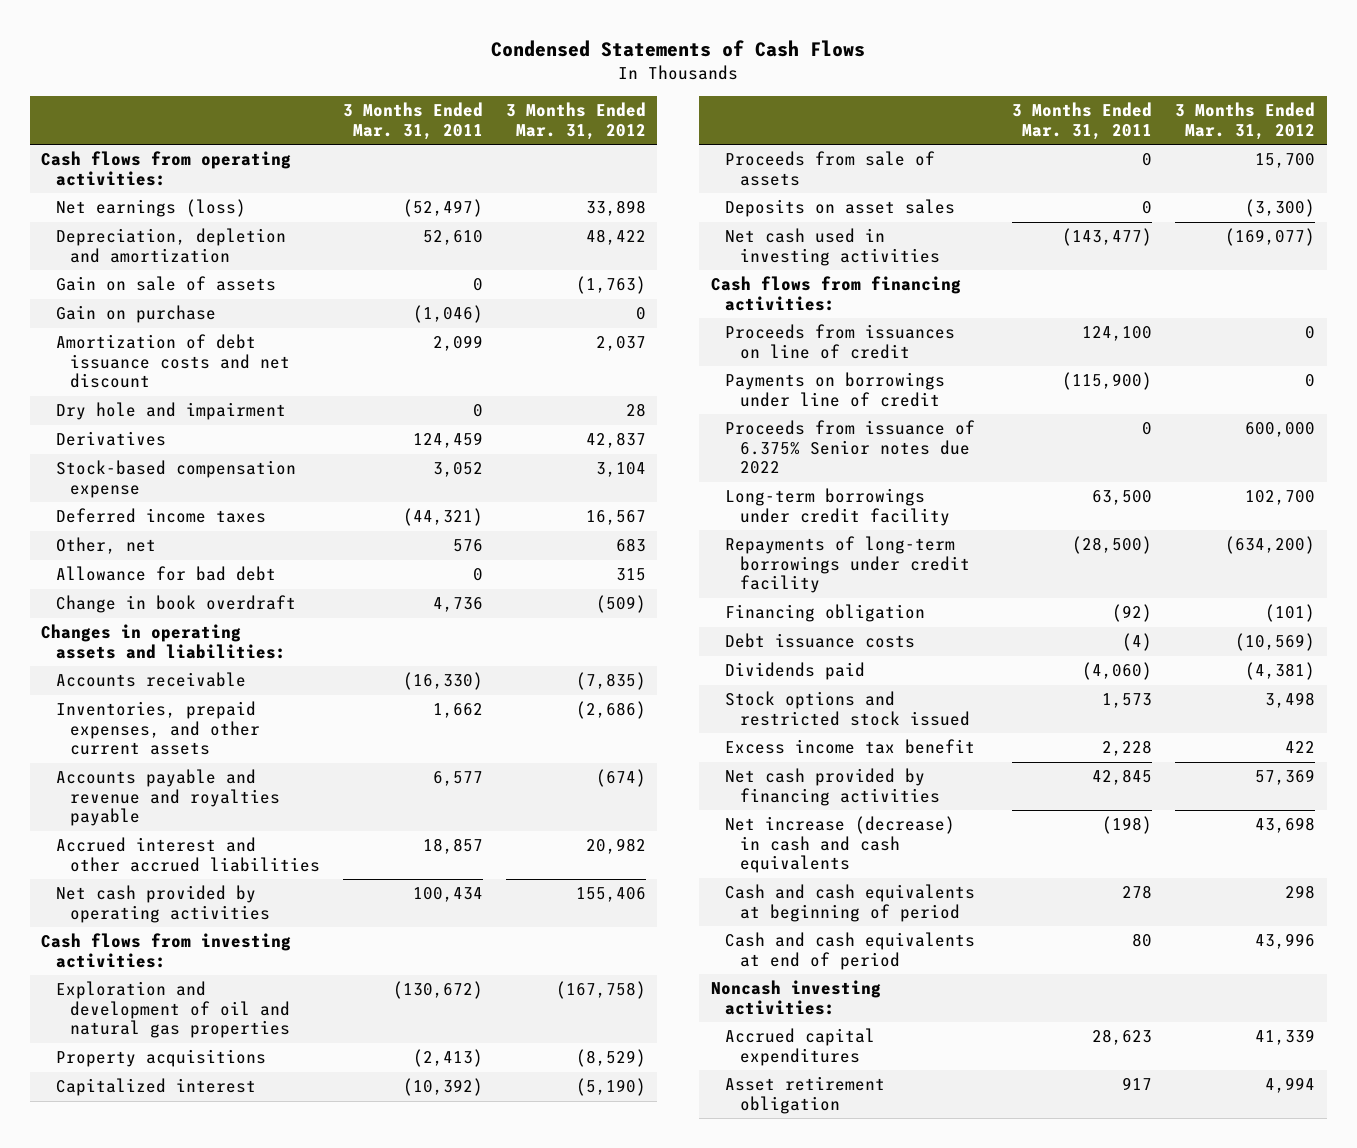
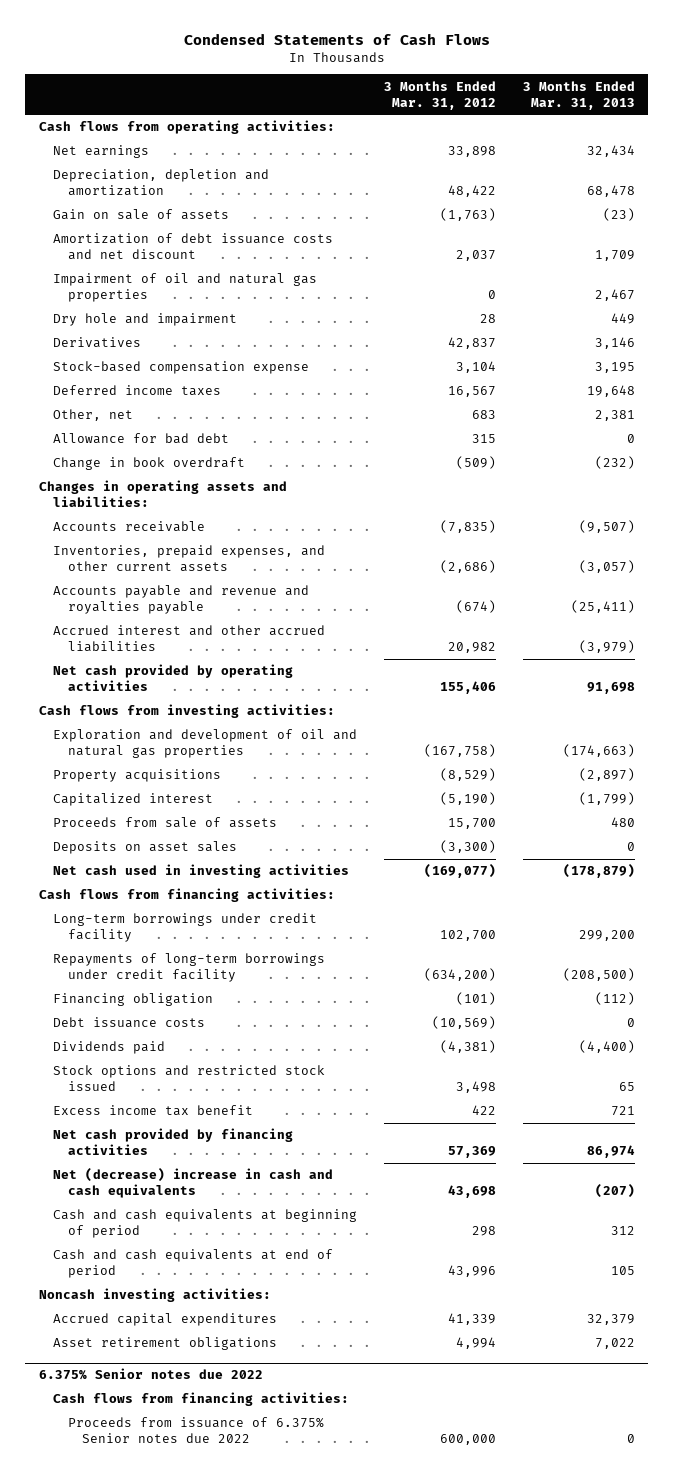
[343,102,484,140] 3 Months Ended Mar. 31, 2011 -> none
none -> [522,80,635,110] 3 Months Ended Mar. 31, 2013
[55,199,246,218] Net earnings (loss) -> [53,145,150,159] Net earnings
[55,305,216,324] Gain on purchase -> none
none -> [53,273,318,303] Impairment of oil and natural gas properties
[725,324,956,359] Proceeds from issuances on line of credit -> none
[725,372,946,407] Payments on borrowings under line of credit -> none
[725,420,976,475] Proceeds from issuance of 6.375% Senior notes due 2022 -> none
[725,816,956,874] Net increase (decrease) in cash and cash equivalents -> [53,1168,334,1199] Net (decrease) increase in cash and cash equivalents
[725,1076,886,1114] Asset retirement obligation -> [53,1337,278,1351] Asset retirement obligations
none -> [38,1368,263,1381] 6.375% Senior notes due 2022
none -> [53,1392,350,1407] Cash flows from financing activities:
none -> [67,1417,324,1444] Proceeds from issuance of 6.375% Senior notes due 2022

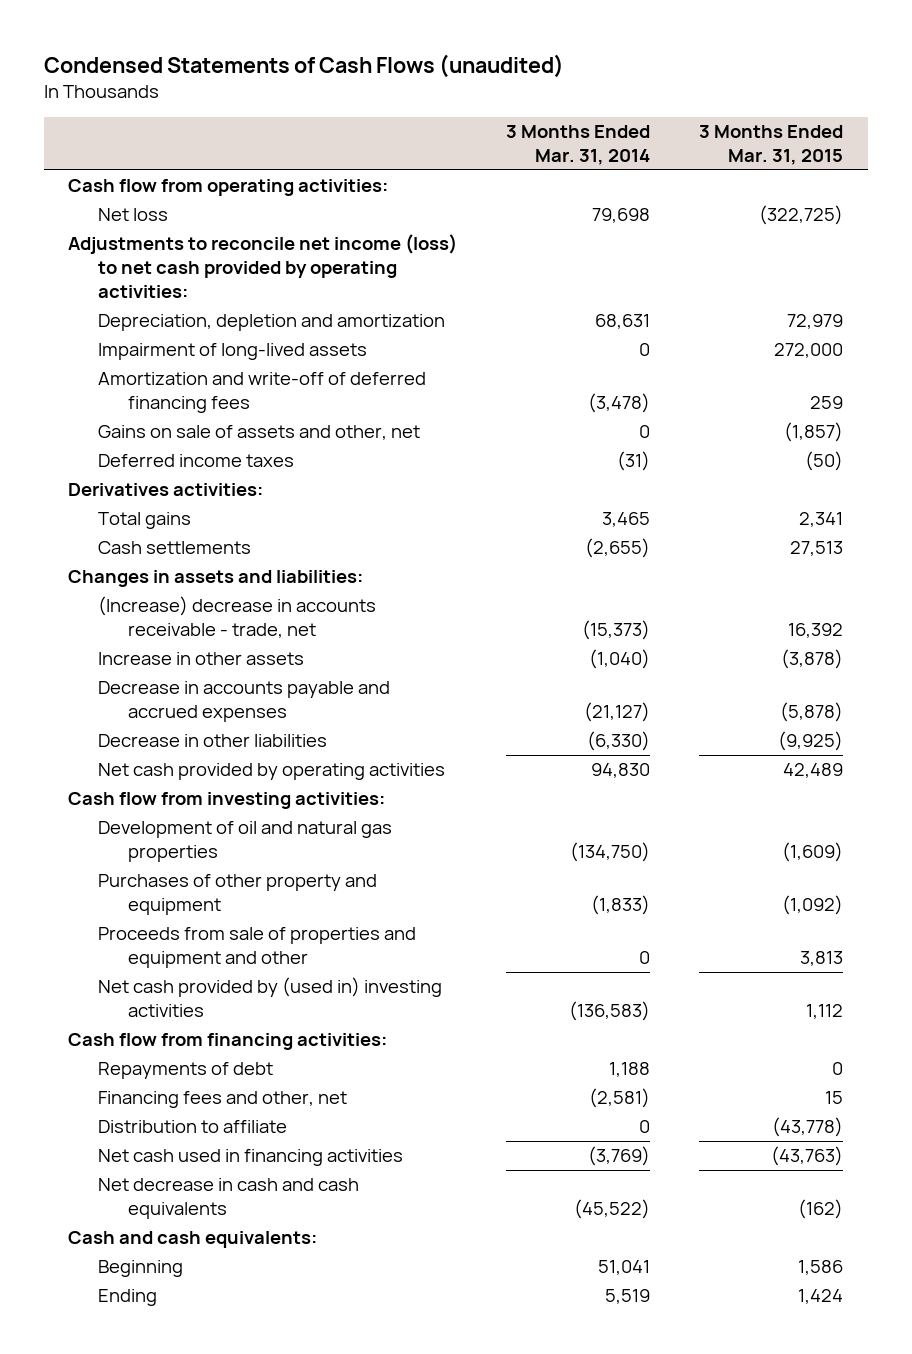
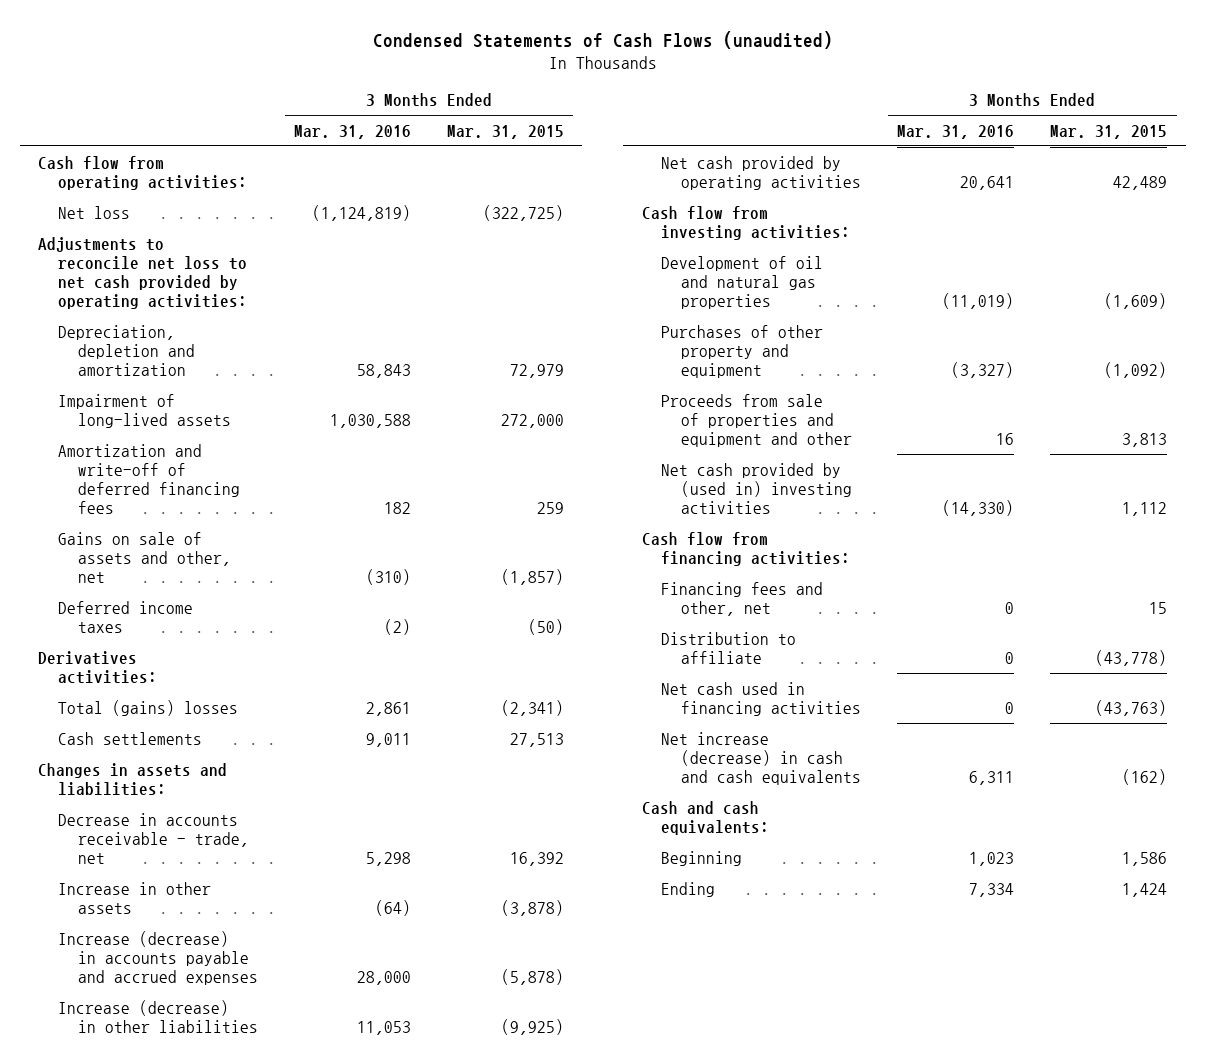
[506,124,651,166] 3 Months Ended Mar. 31, 2014 -> none
none -> [293,124,411,139] Mar. 31, 2016
[68,234,458,299] Adjustments to reconcile net income (loss) to net cash provided by operating activities: -> [38,236,247,309] Adjustments to reconcile net loss to net cash provided by operating activities:
[98,512,192,530] Total gains -> [57,699,238,716] Total (gains) losses
[799,512,844,528] 2,341 -> [501,699,565,716] (2,341)
[98,596,377,639] (Increase) decrease in accounts receivable - trade, net -> [57,812,249,864] Decrease in accounts receivable - trade, net
[98,681,391,723] Decrease in accounts payable and accrued expenses -> [57,930,258,985] Increase (decrease) in accounts payable and accrued expenses
[98,734,328,748] Decrease in other liabilities -> [57,999,258,1033] Increase (decrease) in other liabilities
[98,1062,274,1080] Repayments of debt -> none
[98,1178,360,1220] Net decrease in cash and cash equivalents -> [661,731,861,785] Net increase (decrease) in cash and cash equivalents

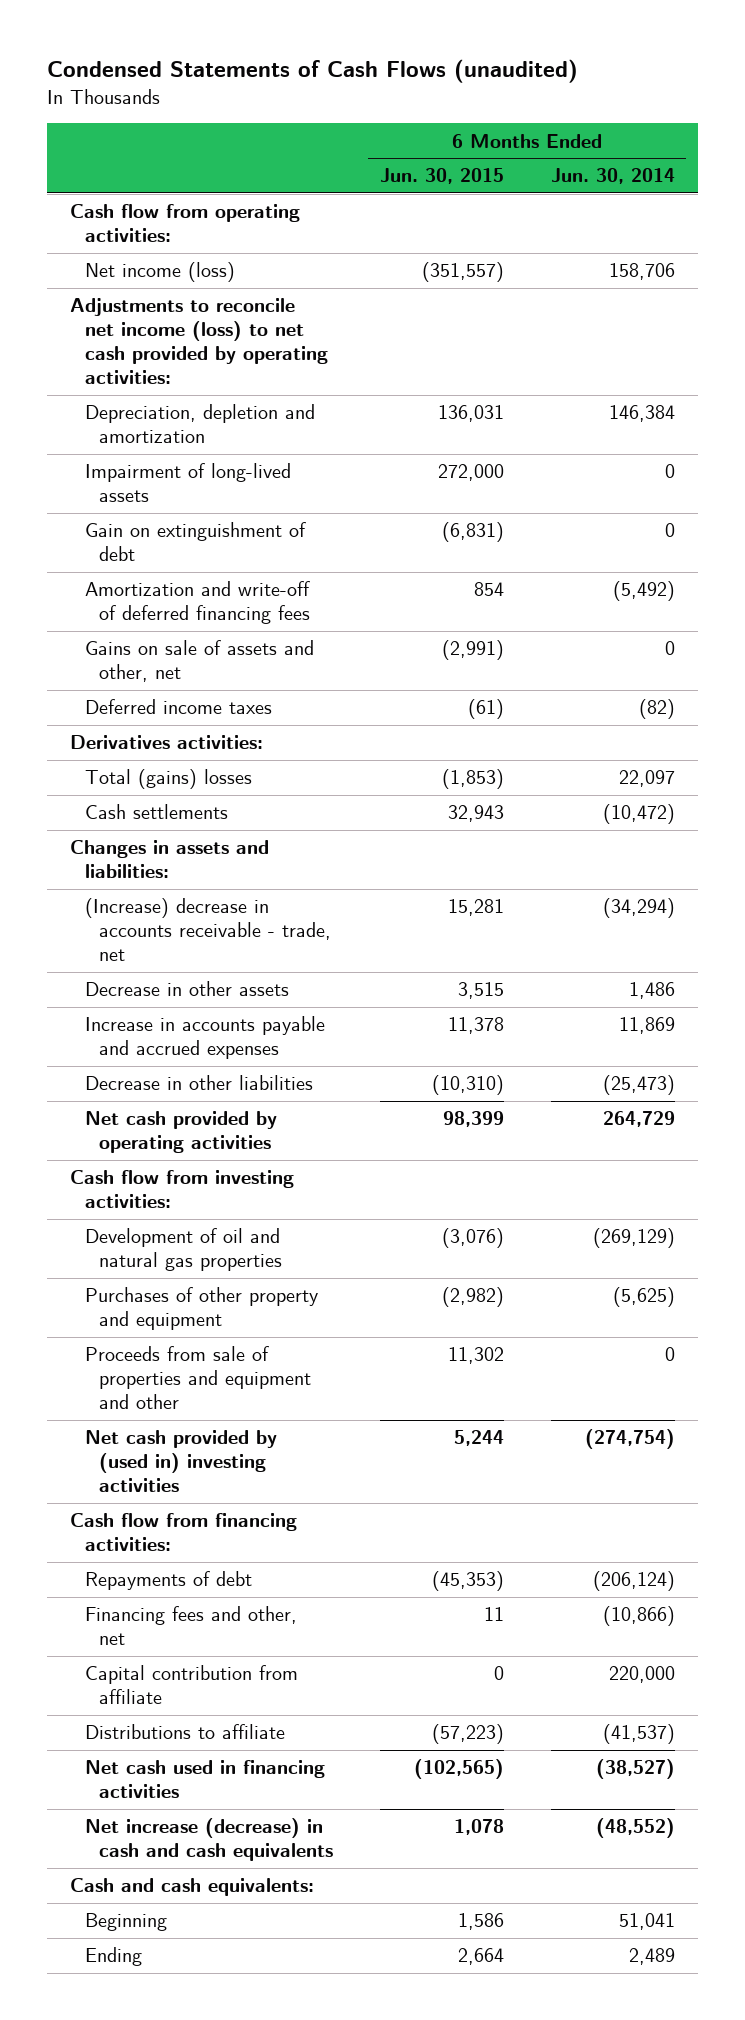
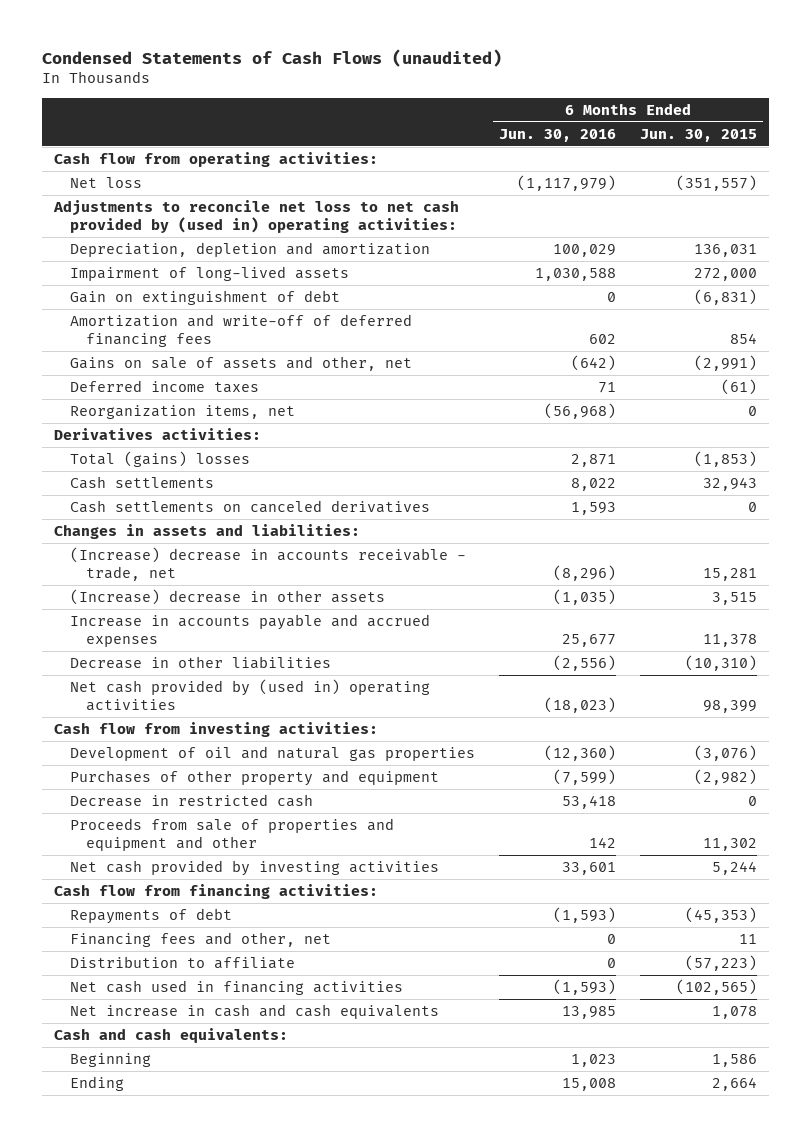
[550,168,675,185] Jun. 30, 2014 -> none
none -> [499,128,617,142] Jun. 30, 2016
[84,262,235,283] Net income (loss) -> [70,177,143,189] Net loss
[70,298,328,385] Adjustments to reconcile net income (loss) to net cash provided by operating activities: -> [52,200,459,234] Adjustments to reconcile net loss to net cash provided by (used in) operating activities:
none -> [70,405,296,420] Reorganization items, net
none -> [70,500,431,514] Cash settlements on canceled derivatives
[84,981,289,997] Decrease in other assets -> [70,589,386,606] (Increase) decrease in other assets
[84,1111,277,1154] Net cash provided by operating activities -> [70,679,431,712] Net cash provided by (used in) operating activities
none -> [70,794,314,808] Decrease in restricted cash
[84,1430,277,1493] Net cash provided by (used in) investing activities -> [70,860,440,877] Net cash provided by investing activities
[84,1665,298,1705] Capital contribution from affiliate -> none
[84,1724,285,1740] Distributions to affiliate -> [70,956,296,970] Distribution to affiliate
[84,1818,334,1862] Net increase (decrease) in cash and cash equivalents -> [70,1004,440,1020] Net increase in cash and cash equivalents

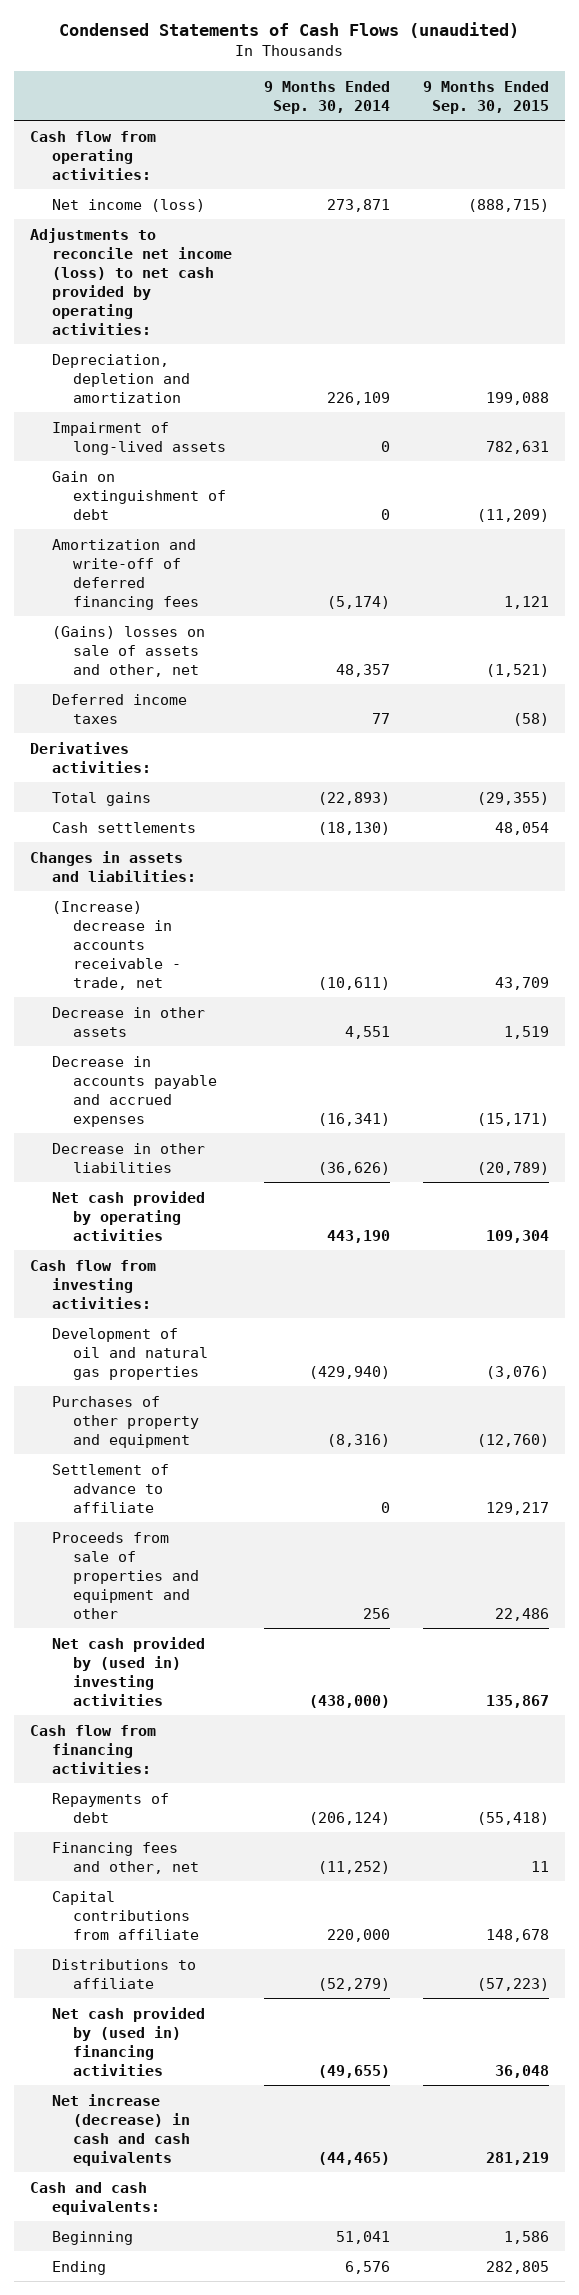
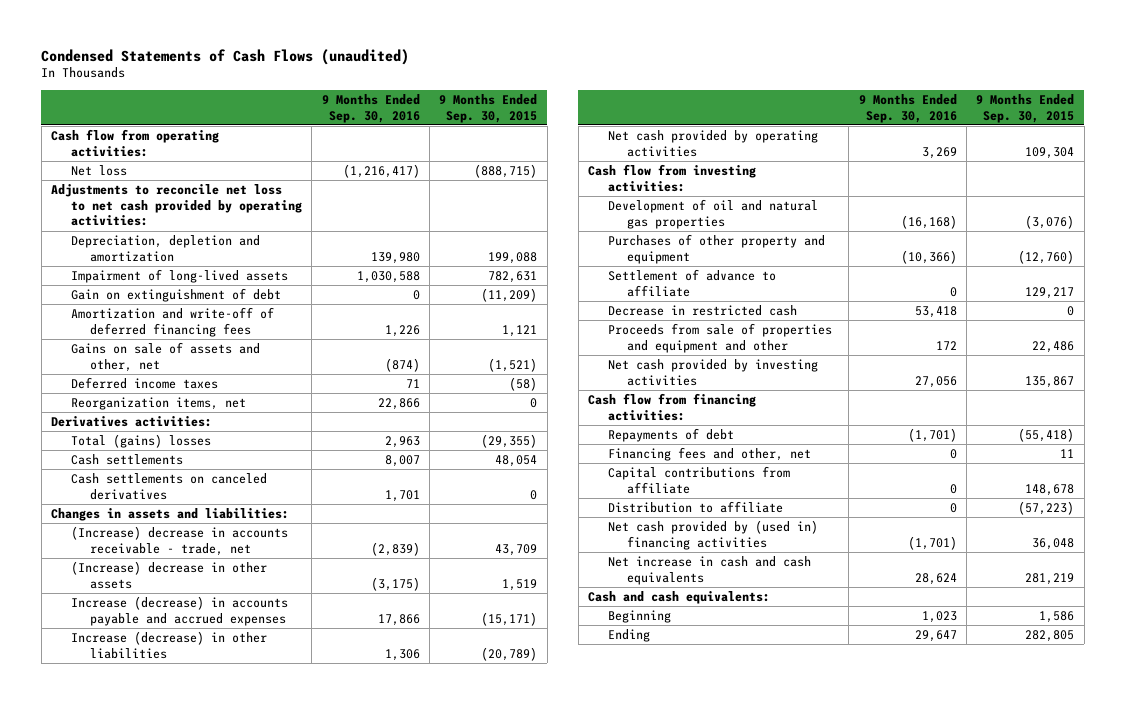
[264,80,391,114] 9 Months Ended Sep. 30, 2014 -> none
none -> [321,93,420,123] 9 Months Ended Sep. 30, 2016
[51,198,205,212] Net income (loss) -> [70,165,127,177] Net loss
[29,227,232,335] Adjustments to reconcile net income (loss) to net cash provided by operating activities: -> [51,184,302,227] Adjustments to reconcile net loss to net cash provided by operating activities:
[51,625,205,677] (Gains) losses on sale of assets and other, net -> [70,342,260,372] Gains on sale of assets and other, net
none -> [70,397,246,411] Reorganization items, net
[51,791,151,806] Total gains -> [70,434,211,449] Total (gains) losses
none -> [70,473,267,500] Cash settlements on canceled derivatives
[51,1006,205,1037] Decrease in other assets -> [70,561,267,589] (Increase) decrease in other assets
[51,1055,218,1127] Decrease in accounts payable and accrued expenses -> [70,596,288,626] Increase (decrease) in accounts payable and accrued expenses
[51,1142,205,1173] Decrease in other liabilities -> [70,631,267,659] Increase (decrease) in other liabilities
none -> [607,305,797,317] Decrease in restricted cash
[51,1636,205,1706] Net cash provided by (used in) investing activities -> [607,359,818,386] Net cash provided by investing activities
[51,1958,196,1989] Distributions to affiliate -> [607,501,783,514] Distribution to affiliate
[51,2093,191,2166] Net increase (decrease) in cash and cash equivalents -> [607,556,811,585] Net increase in cash and cash equivalents

